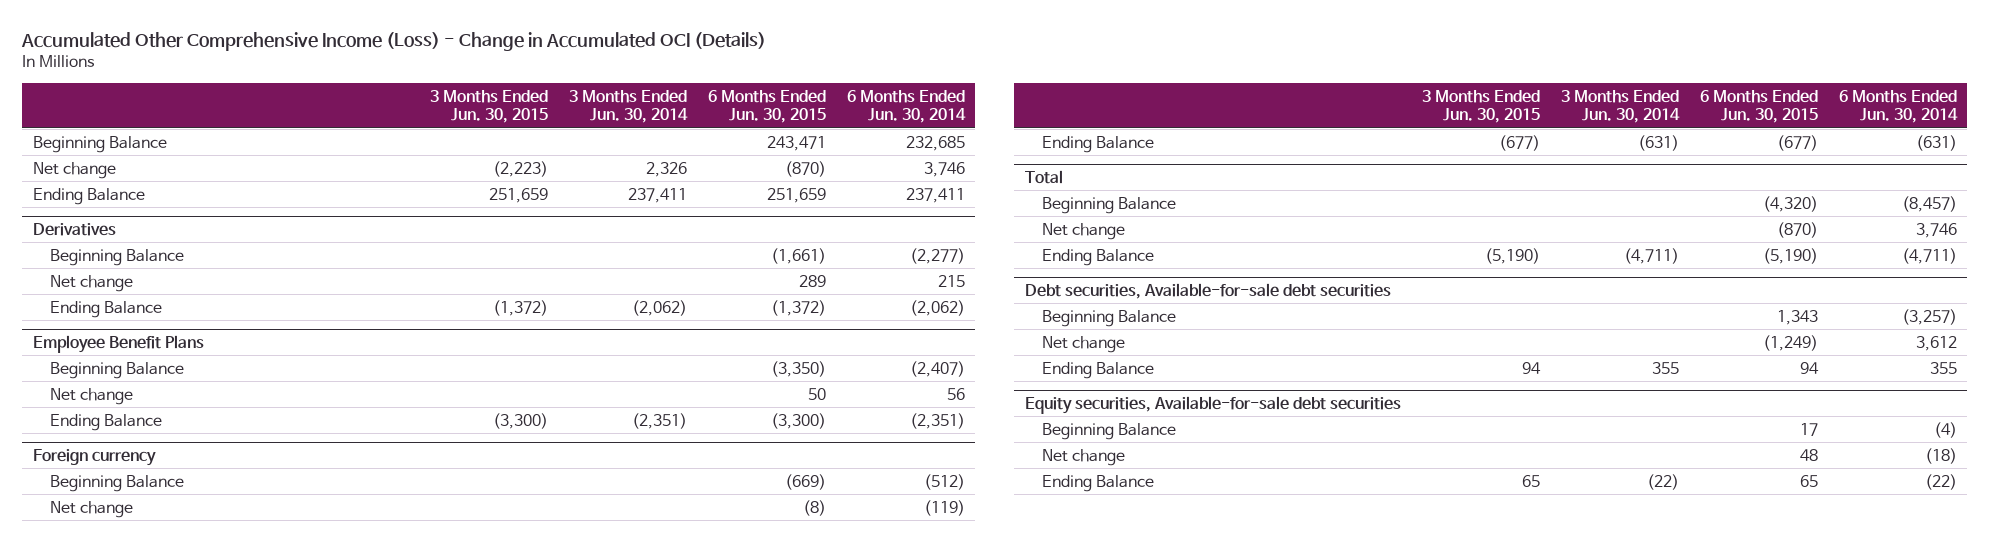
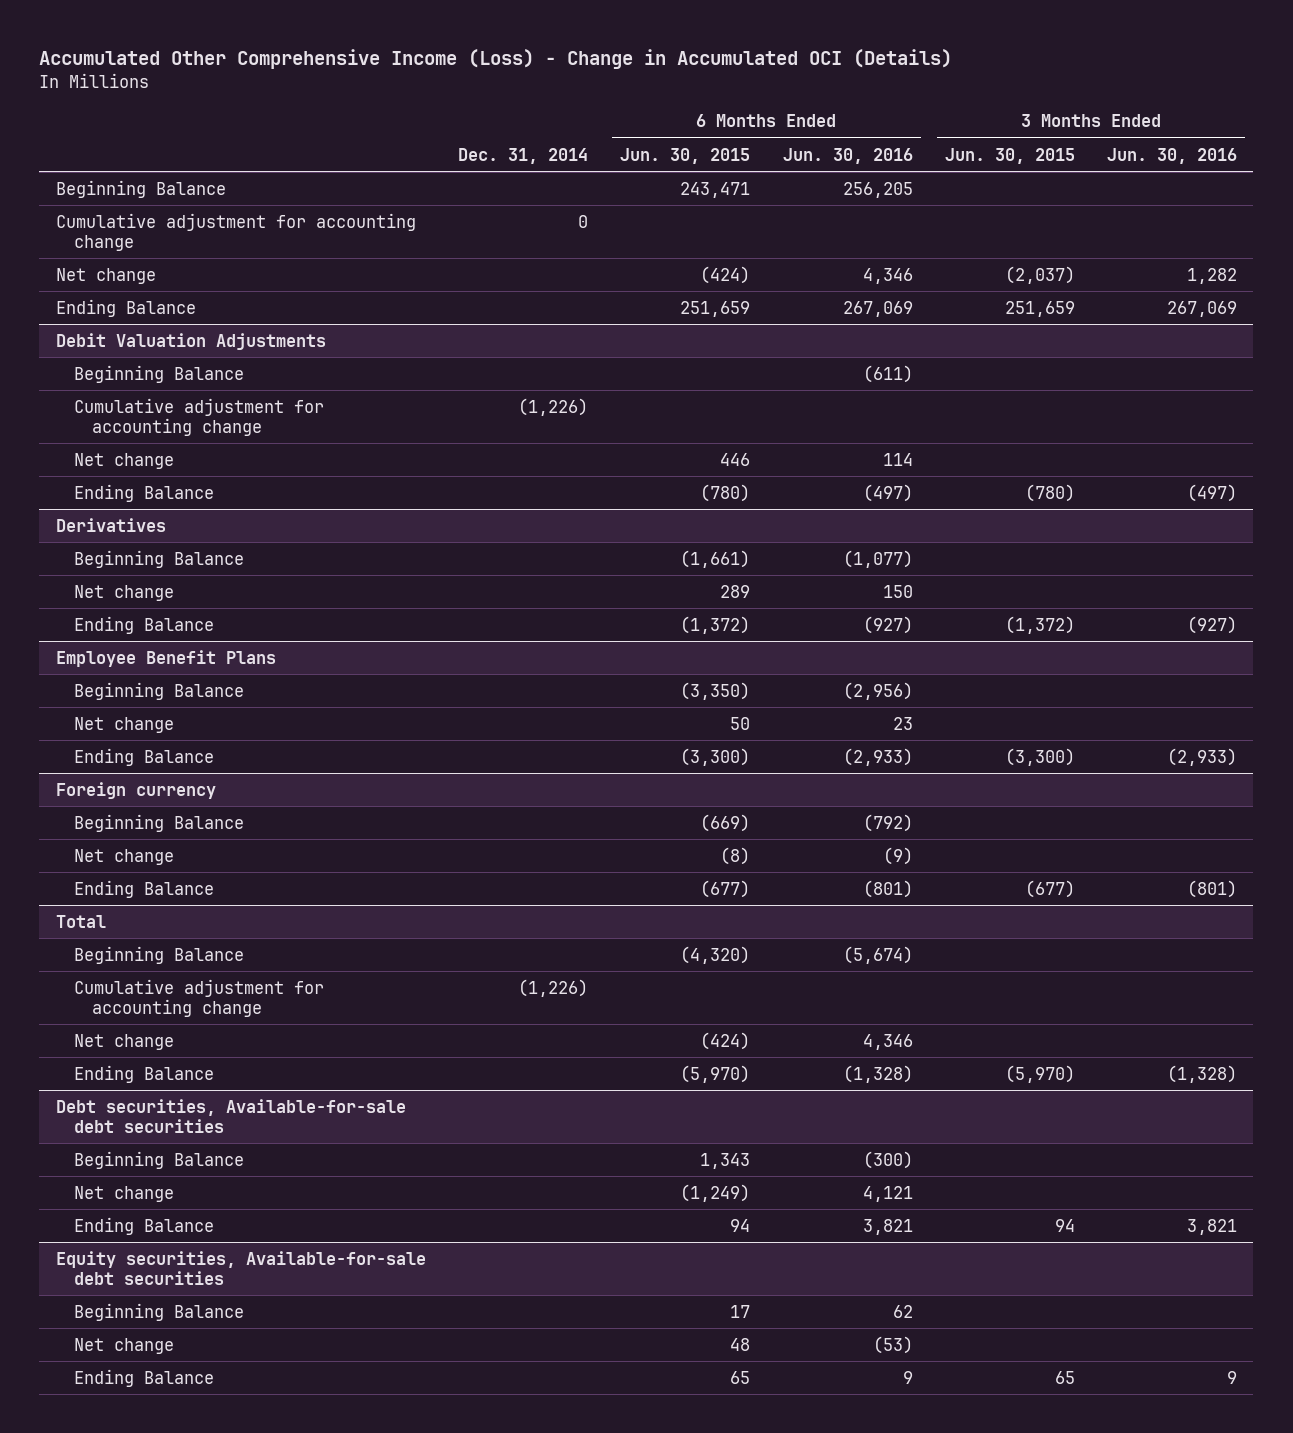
[568,89,688,124] 3 Months Ended Jun. 30, 2014 -> none
[846,89,966,124] 6 Months Ended Jun. 30, 2014 -> none
none -> [457,147,588,164] Dec. 31, 2014
none -> [782,147,913,164] Jun. 30, 2016
none -> [1107,147,1238,164] Jun. 30, 2016
none -> [55,212,416,251] Cumulative adjustment for accounting change
[492,160,548,177] (2,223) -> [1004,265,1075,284] (2,037)
[784,160,826,177] (870) -> [700,265,751,284] (424)
none -> [55,332,326,350] Debit Valuation Adjustments
none -> [73,364,244,383] Beginning Balance
none -> [73,397,324,436] Cumulative adjustment for accounting change
none -> [73,452,174,469] Net change
none -> [73,483,214,502] Ending Balance
none -> [73,978,324,1017] Cumulative adjustment for accounting change
[1776,221,1818,238] (870) -> [700,1031,751,1050] (424)
[1484,247,1540,264] (5,190) -> [1004,1064,1075,1083] (5,970)
[1762,247,1818,264] (5,190) -> [680,1064,751,1083] (5,970)

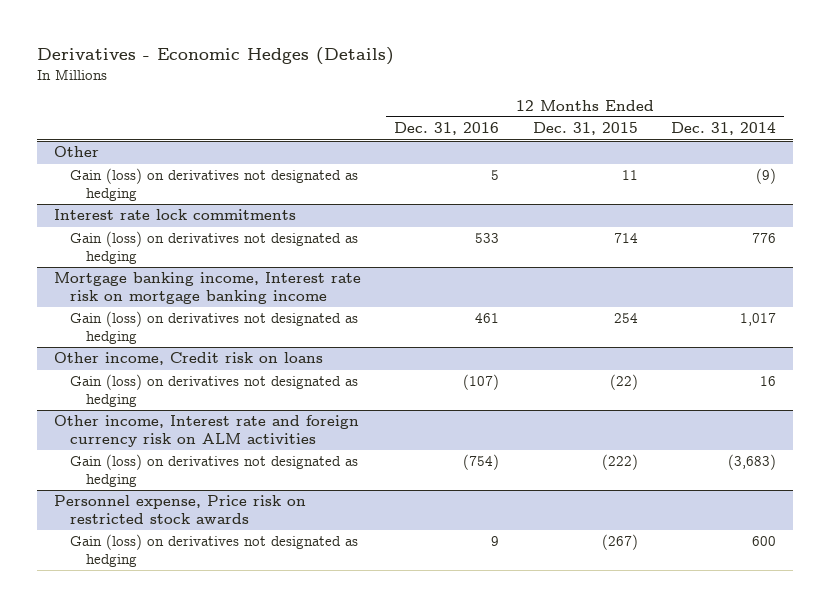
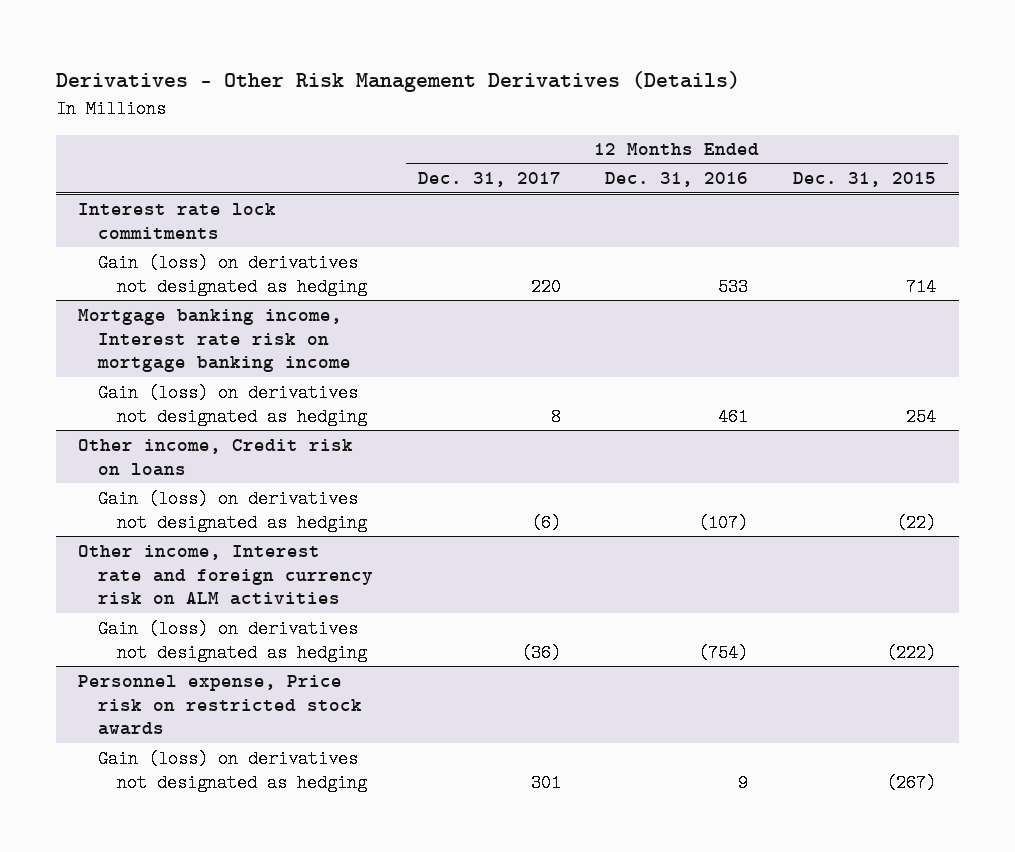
[36,46,394,65] Derivatives - Economic Hedges (Details) -> [55,71,740,93] Derivatives - Other Risk Management Derivatives (Details)
[670,122,776,136] Dec. 31, 2014 -> none
none -> [417,172,561,188] Dec. 31, 2017
[53,146,99,158] Other -> none
[69,168,358,202] Gain (loss) on derivatives not designated as hedging -> none

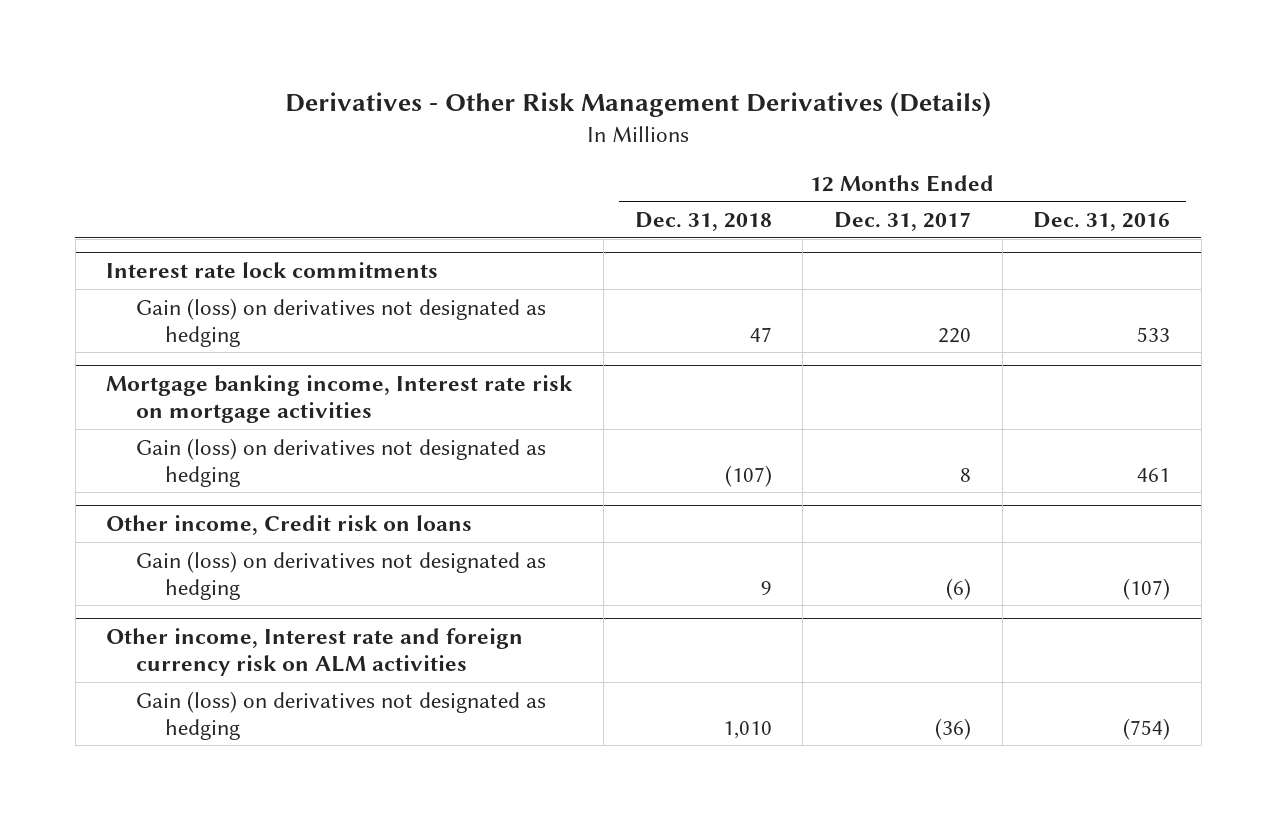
[793,172,937,188] Dec. 31, 2015 -> none
none -> [634,212,772,232] Dec. 31, 2018
[78,308,351,373] Mortgage banking income, Interest rate risk on mortgage banking income -> [106,375,574,424] Mortgage banking income, Interest rate risk on mortgage activities
[78,674,362,736] Personnel expense, Price risk on restricted stock awards -> none
[97,749,367,792] Gain (loss) on derivatives not designated as hedging -> none

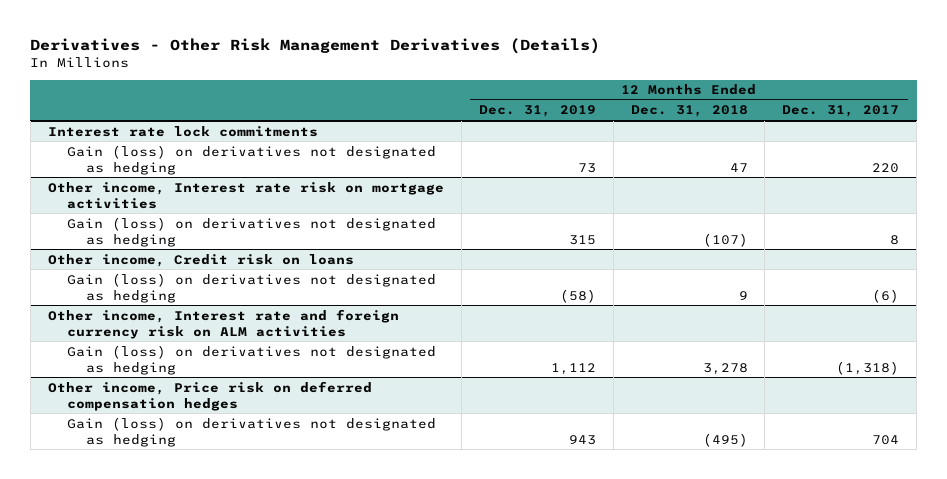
[1033,212,1171,232] Dec. 31, 2016 -> none
none -> [478,105,596,118] Dec. 31, 2019
[106,375,574,424] Mortgage banking income, Interest rate risk on mortgage activities -> [47,181,444,209] Other income, Interest rate risk on mortgage activities
[722,720,772,739] 1,010 -> [702,362,748,375] 3,278
[934,717,971,740] (36) -> [836,360,900,375] (1,318)
none -> [47,380,372,411] Other income, Price risk on deferred compensation hedges
none -> [66,416,436,447] Gain (loss) on derivatives not designated as hedging

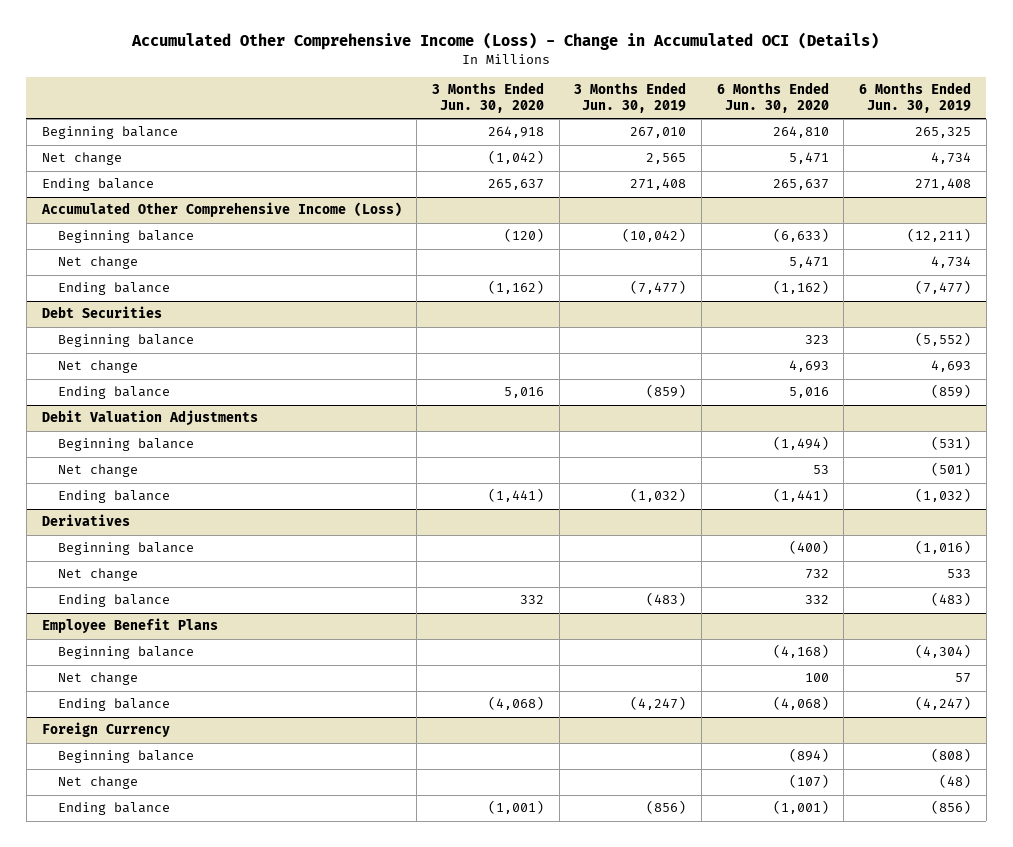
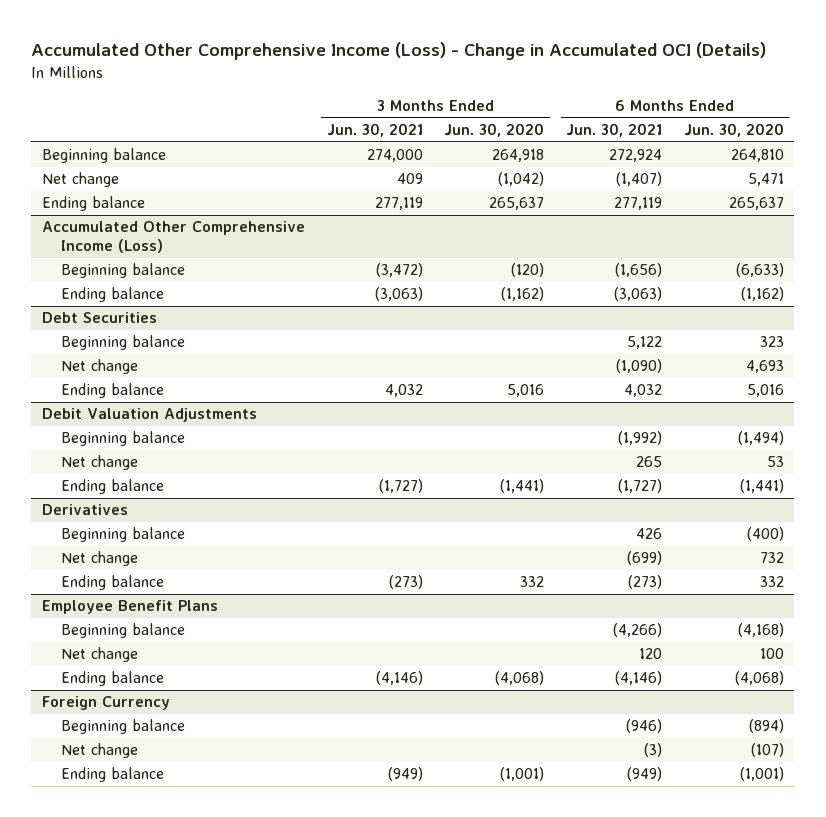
[574,82,687,114] 3 Months Ended Jun. 30, 2019 -> none
[859,82,972,114] 6 Months Ended Jun. 30, 2019 -> none
none -> [326,123,423,138] Jun. 30, 2021
none -> [565,123,662,138] Jun. 30, 2021
[58,256,139,270] Net change -> none

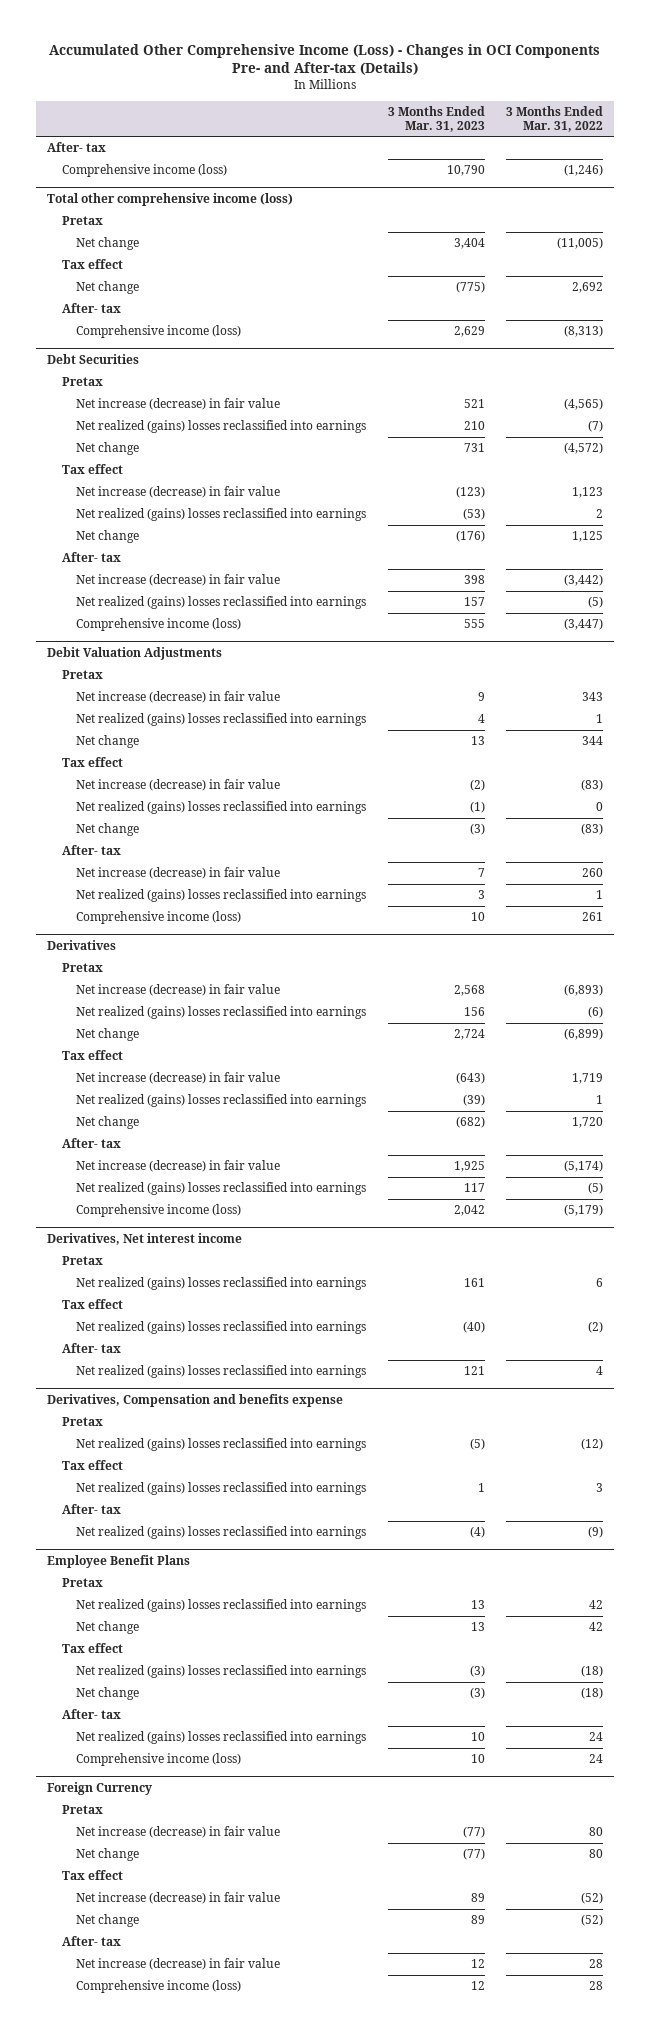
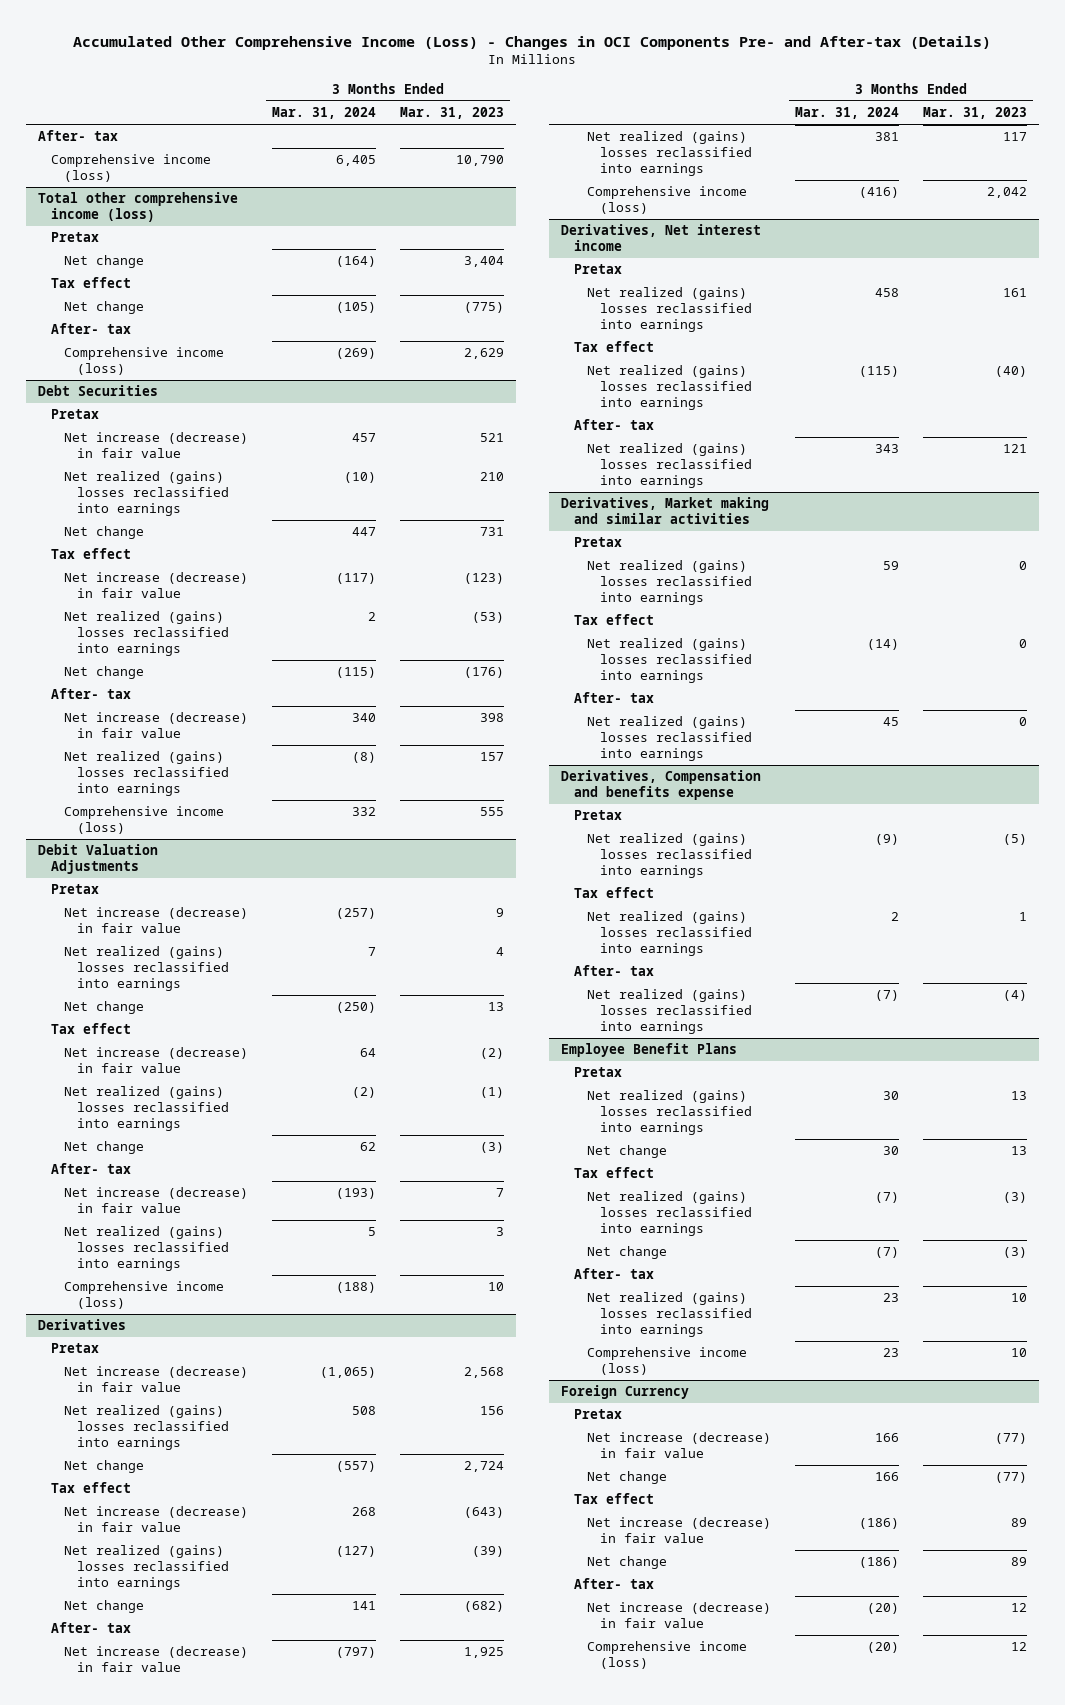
[505,105,603,132] 3 Months Ended Mar. 31, 2022 -> none
none -> [272,107,377,120] Mar. 31, 2024
none -> [560,497,769,525] Derivatives, Market making and similar activities
none -> [573,537,622,548] Pretax
none -> [586,560,752,606] Net realized (gains) losses reclassified into earnings
none -> [573,614,654,626] Tax effect
none -> [586,638,752,684] Net realized (gains) losses reclassified into earnings
none -> [573,692,654,704] After- tax
none -> [586,716,752,762] Net realized (gains) losses reclassified into earnings

